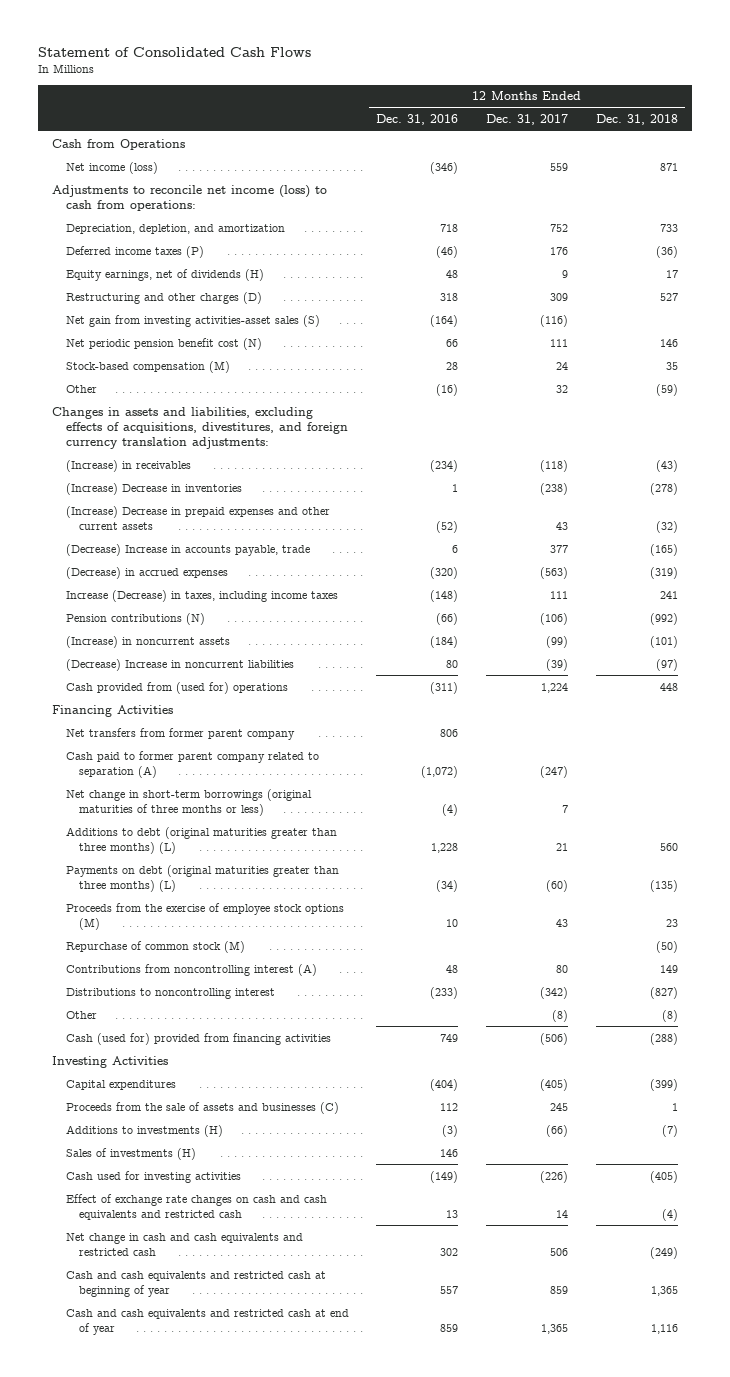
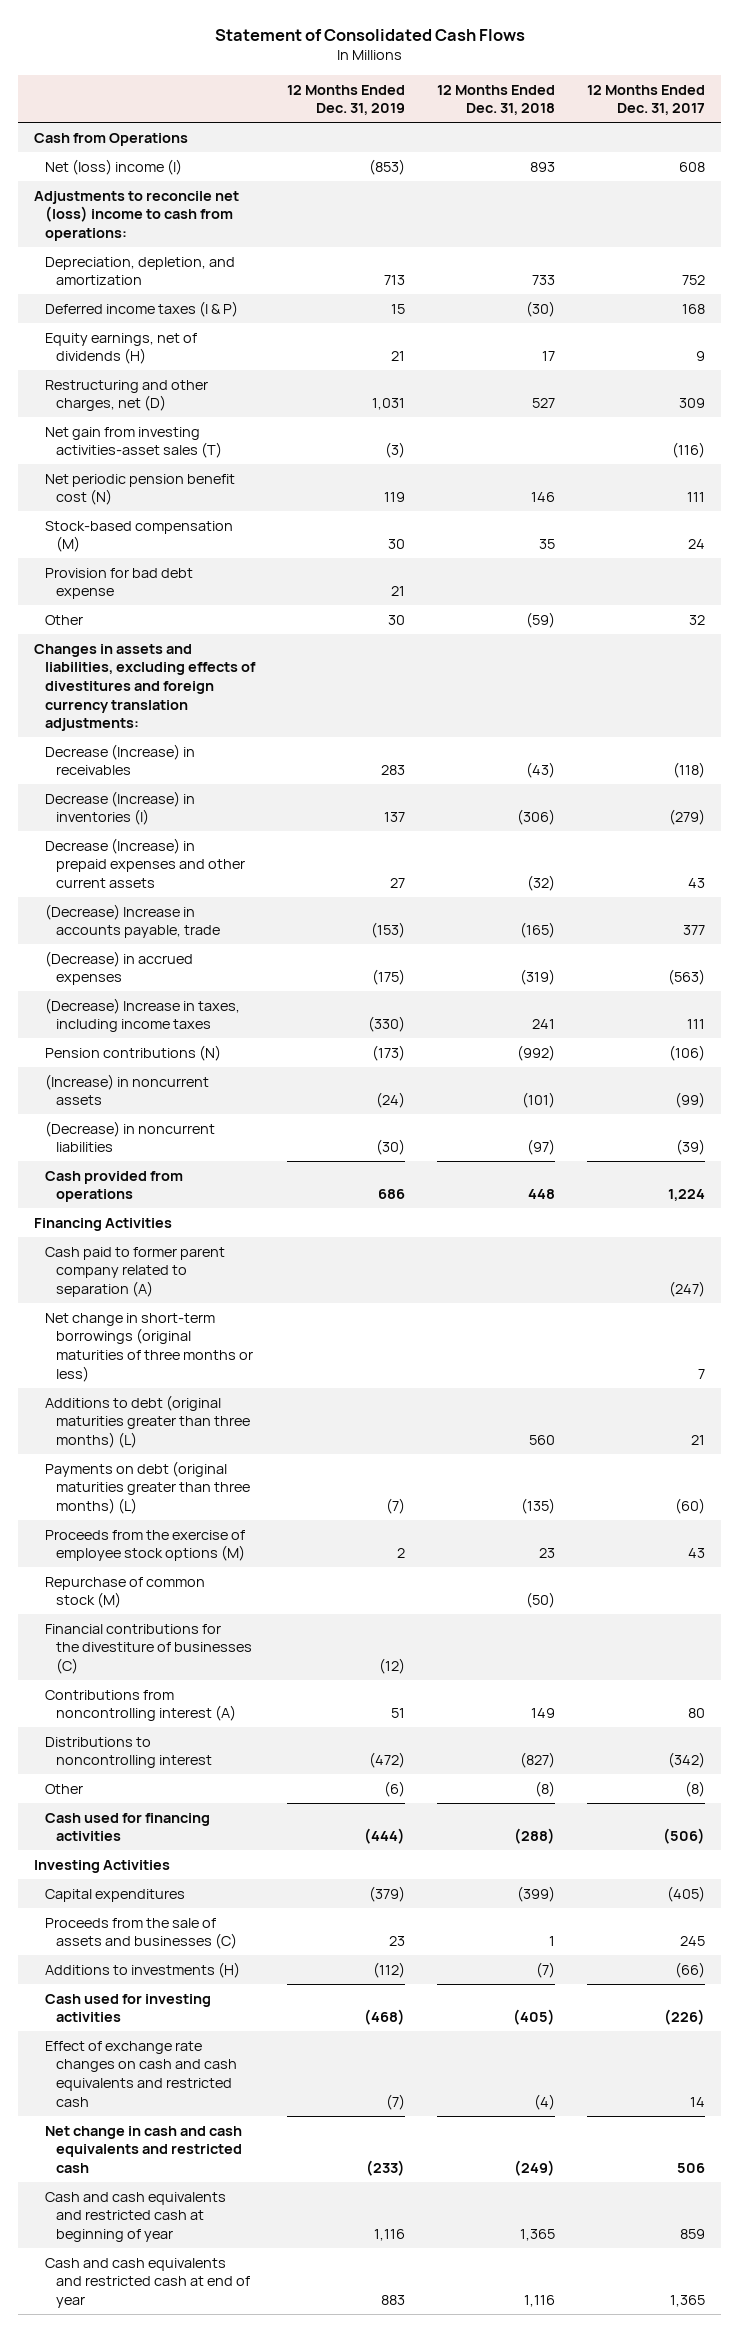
[376,114,459,126] Dec. 31, 2016 -> none
none -> [287,84,406,116] 12 Months Ended Dec. 31, 2019
[65,161,158,174] Net income (loss) -> [45,158,183,175] Net (loss) income (I)
[550,162,569,171] 559 -> [679,161,706,172] 608
[659,162,678,171] 871 -> [530,161,556,172] 893
[52,184,328,211] Adjustments to reconcile net income (loss) to cash from operations: -> [34,190,240,241] Adjustments to reconcile net (loss) income to cash from operations:
[65,245,204,258] Deferred income taxes (P) -> [45,300,239,317] Deferred income taxes (I & P)
[550,246,569,255] 176 -> [682,303,706,314] 168
[655,245,678,258] (36) -> [526,300,556,317] (30)
[65,291,262,304] Restructuring and other charges (D) -> [45,379,209,412] Restructuring and other charges, net (D)
[65,314,320,327] Net gain from investing activities-asset sales (S) -> [45,426,223,459] Net gain from investing activities-asset sales (T)
none -> [45,567,194,600] Provision for bad debt expense
[52,406,348,449] Changes in assets and liabilities, excluding effects of acquisitions, divestitures, and foreign currency translation adjustments: -> [34,643,257,732] Changes in assets and liabilities, excluding effects of divestitures and foreign currency translation adjustments:
[65,459,191,472] (Increase) in receivables -> [45,743,196,776] Decrease (Increase) in receivables
[65,482,242,495] (Increase) Decrease in inventories -> [45,790,196,826] Decrease (Increase) in inventories (I)
[540,482,569,495] (238) -> [669,809,706,826] (279)
[649,482,678,495] (278) -> [517,809,556,826] (306)
[65,505,330,530] (Increase) Decrease in prepaid expenses and other current assets -> [45,837,246,888] Decrease (Increase) in prepaid expenses and other current assets
[65,589,338,602] Increase (Decrease) in taxes, including income taxes -> [45,997,241,1033] (Decrease) Increase in taxes, including income taxes
[65,658,294,671] (Decrease) Increase in noncurrent liabilities -> [45,1120,216,1153] (Decrease) in noncurrent liabilities
[65,681,288,694] Cash provided from (used for) operations -> [45,1170,184,1203] Cash provided from operations
[65,727,295,740] Net transfers from former parent company -> none
none -> [45,1623,253,1674] Financial contributions for the divestiture of businesses (C)
[65,1032,331,1045] Cash (used for) provided from financing activities -> [45,1812,211,1842] Cash used for financing activities
[65,1147,196,1160] Sales of investments (H) -> none

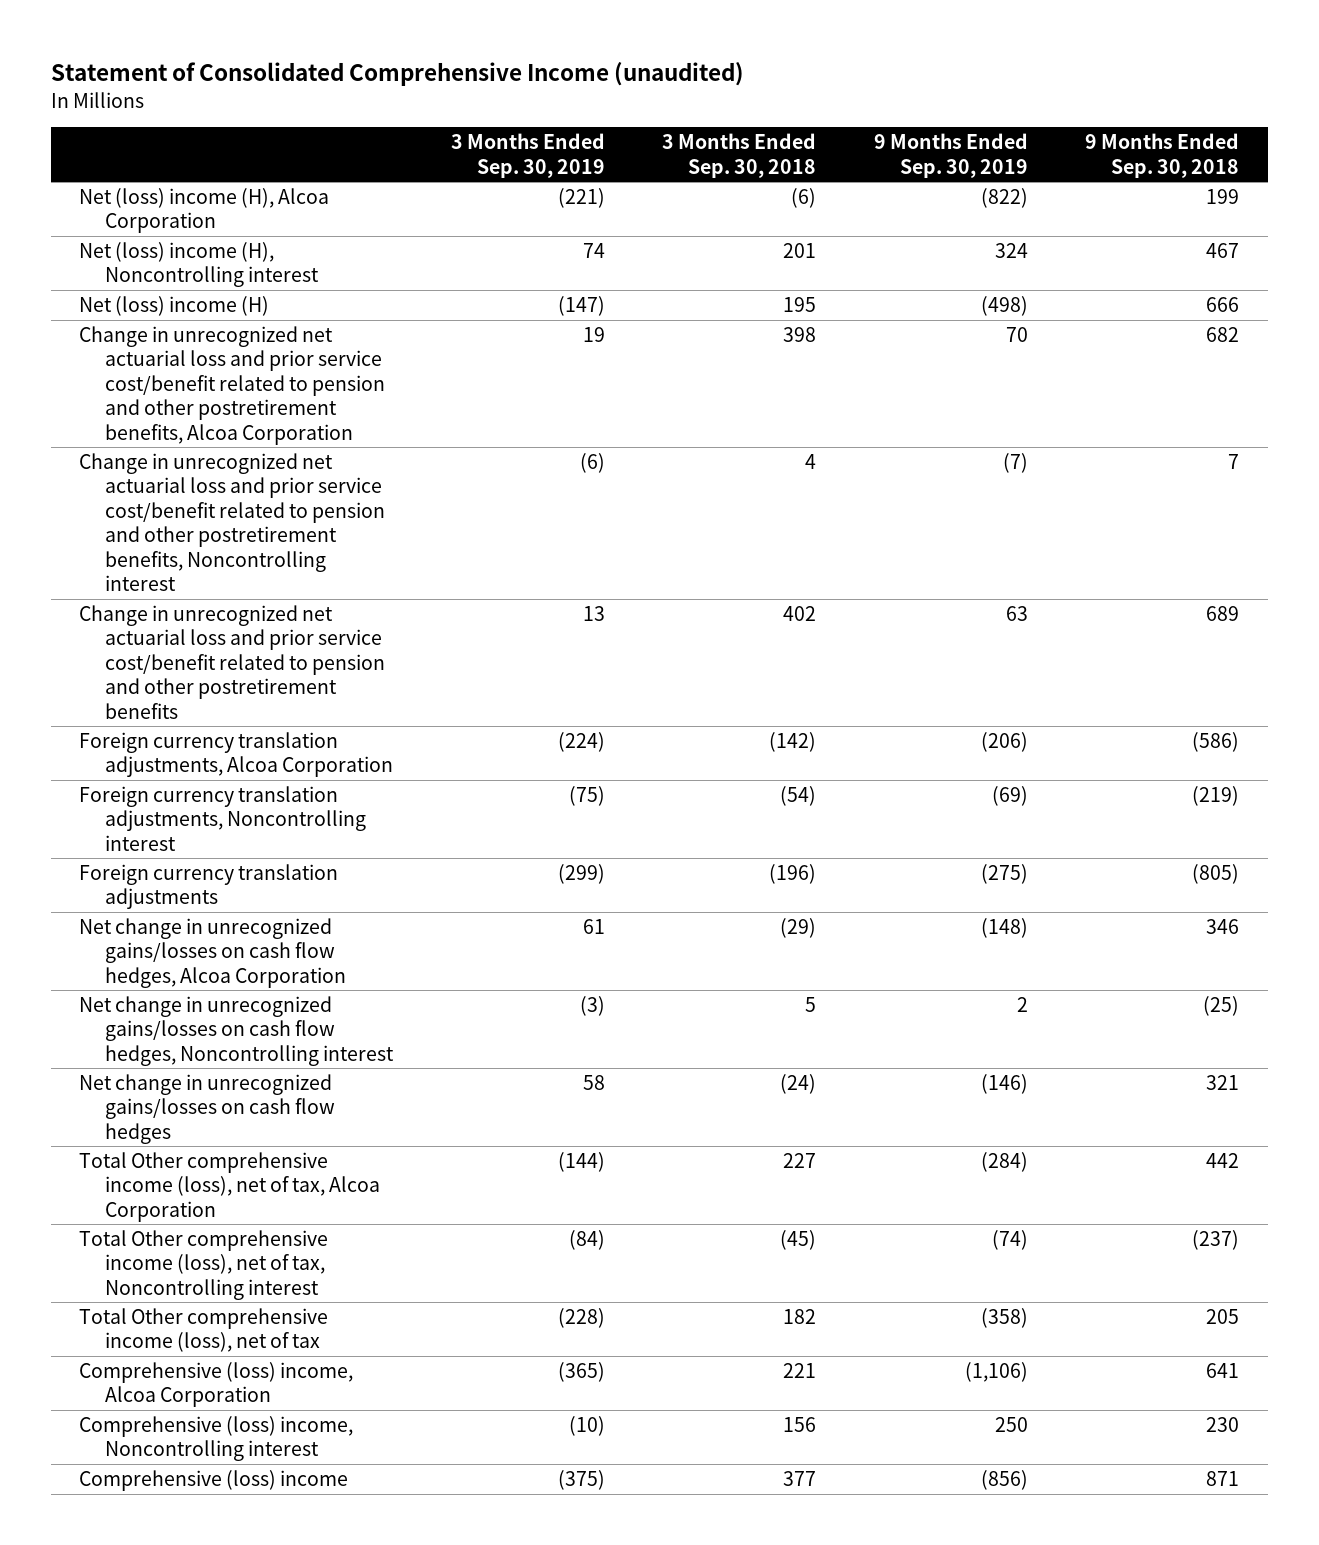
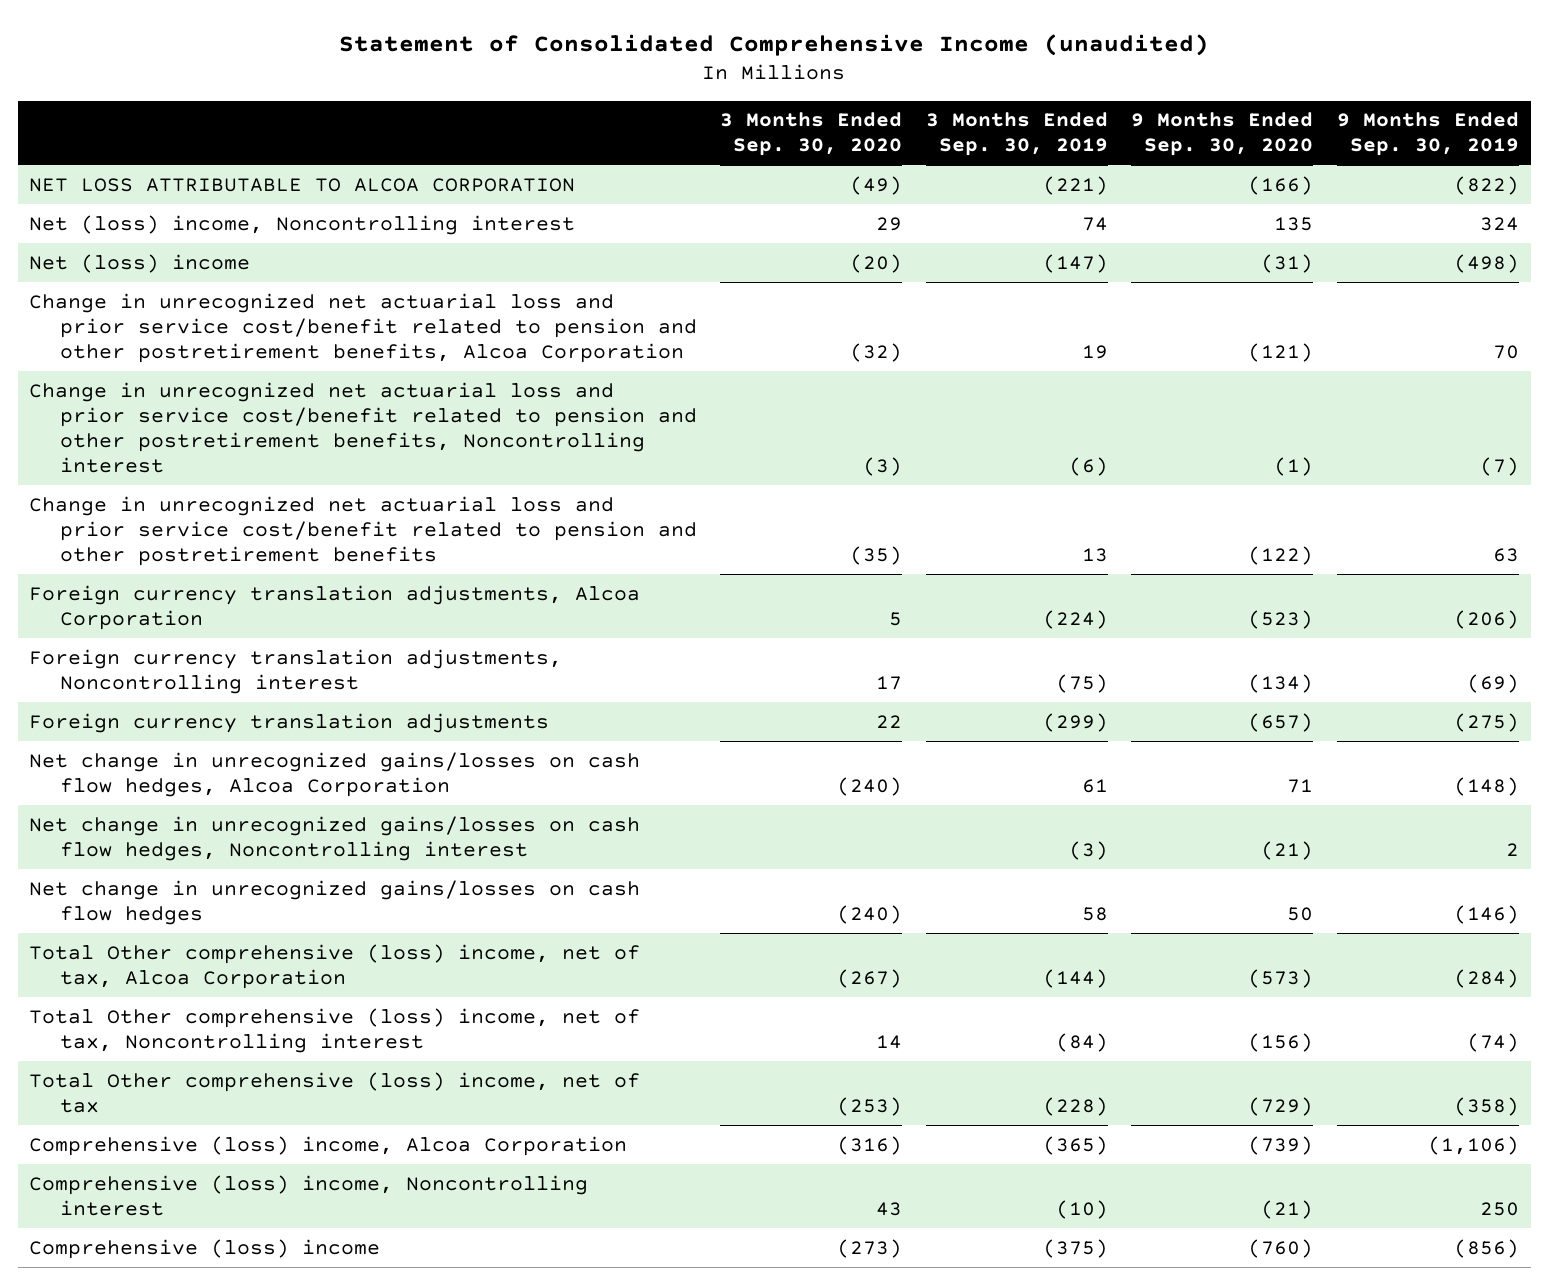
[662,133,817,178] 3 Months Ended Sep. 30, 2018 -> none
[1085,133,1240,178] 9 Months Ended Sep. 30, 2018 -> none
none -> [720,112,903,157] 3 Months Ended Sep. 30, 2020
none -> [1131,112,1314,157] 9 Months Ended Sep. 30, 2020
[79,187,330,234] Net (loss) income (H), Alcoa Corporation -> [29,177,576,192] NET LOSS ATTRIBUTABLE TO ALCOA CORPORATION
[79,241,319,288] Net (loss) income (H), Noncontrolling interest -> [29,214,576,235] Net (loss) income, Noncontrolling interest
[79,295,270,316] Net (loss) income (H) -> [29,253,251,273] Net (loss) income
[79,1151,380,1222] Total Other comprehensive income (loss), net of tax, Alcoa Corporation -> [29,943,641,989] Total Other comprehensive (loss) income, net of tax, Alcoa Corporation
[79,1229,329,1300] Total Other comprehensive income (loss), net of tax, Noncontrolling interest -> [29,1007,641,1053] Total Other comprehensive (loss) income, net of tax, Noncontrolling interest
[79,1307,329,1353] Total Other comprehensive income (loss), net of tax -> [29,1071,641,1113] Total Other comprehensive (loss) income, net of tax

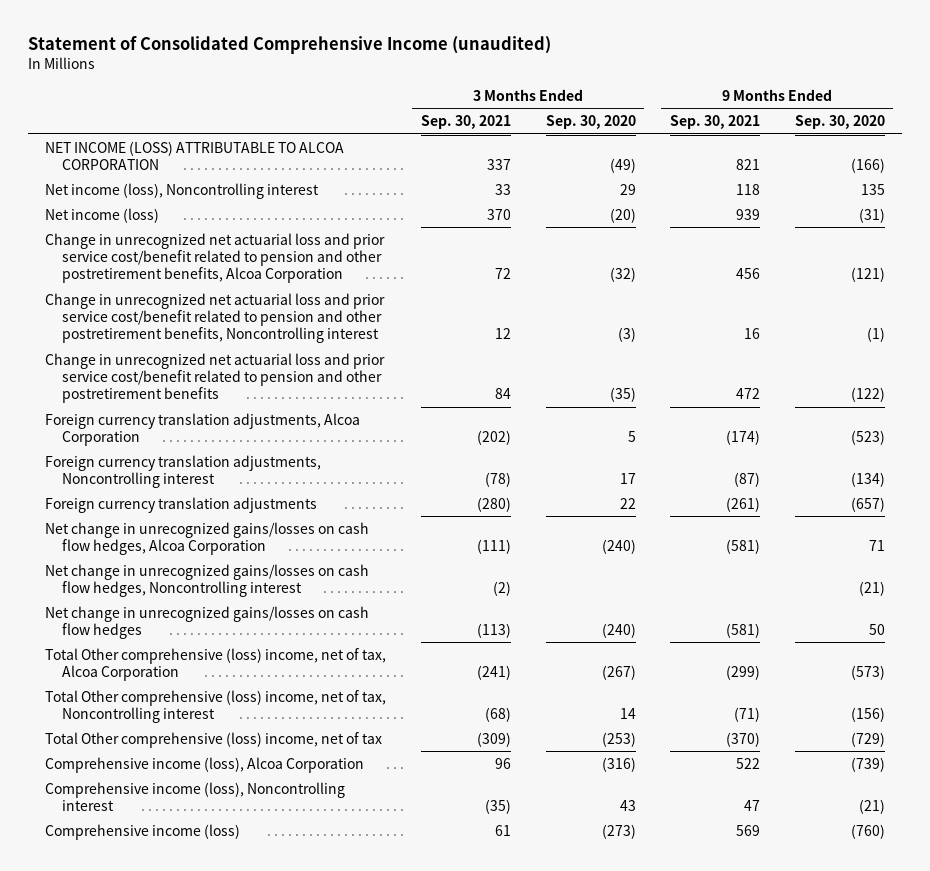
[925,112,1108,157] 3 Months Ended Sep. 30, 2019 -> none
[1336,112,1519,157] 9 Months Ended Sep. 30, 2019 -> none
none -> [421,115,512,130] Sep. 30, 2021
none -> [670,115,761,130] Sep. 30, 2021
[29,177,576,192] NET LOSS ATTRIBUTABLE TO ALCOA CORPORATION -> [45,140,345,171] NET INCOME (LOSS) ATTRIBUTABLE TO ALCOA CORPORATION
[29,214,576,235] Net (loss) income, Noncontrolling interest -> [45,182,320,199] Net income (loss), Noncontrolling interest
[29,253,251,273] Net (loss) income -> [45,207,160,223] Net income (loss)
[29,1135,628,1156] Comprehensive (loss) income, Alcoa Corporation -> [45,756,365,773] Comprehensive income (loss), Alcoa Corporation
[29,1174,589,1216] Comprehensive (loss) income, Noncontrolling interest -> [45,781,346,812] Comprehensive income (loss), Noncontrolling interest
[29,1238,381,1259] Comprehensive (loss) income -> [45,823,241,840] Comprehensive income (loss)

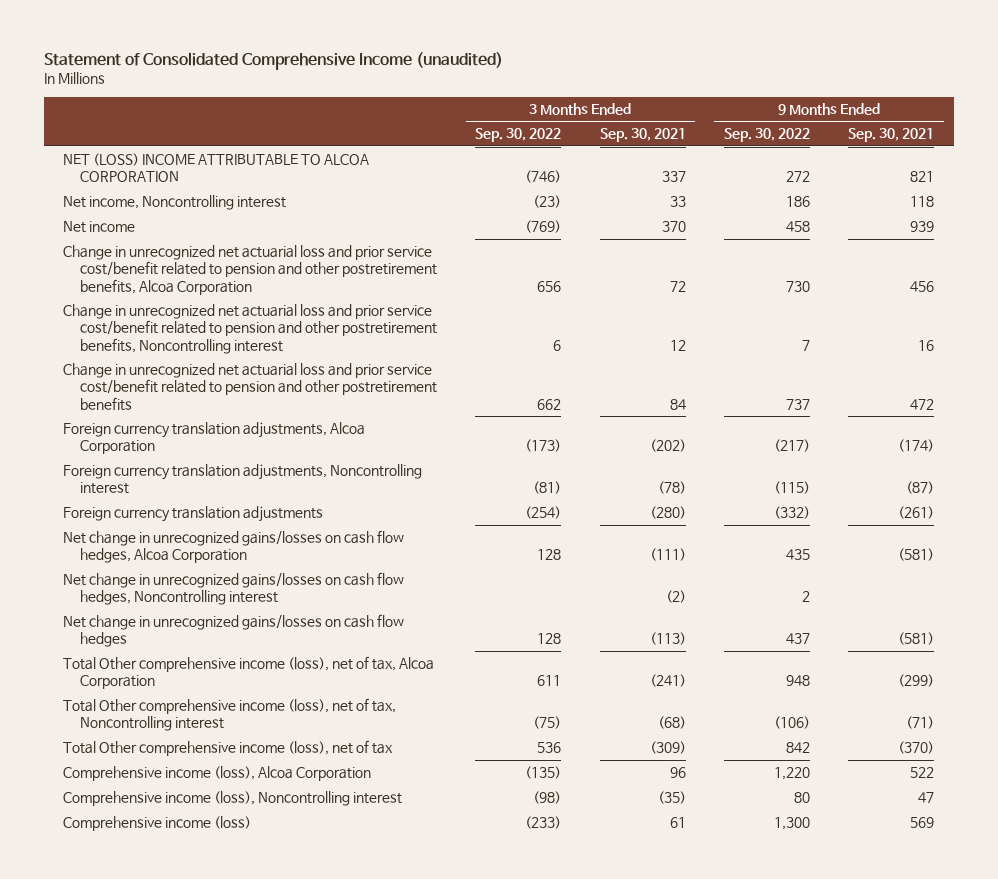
[545,115,636,130] Sep. 30, 2020 -> none
[794,115,885,130] Sep. 30, 2020 -> none
none -> [475,128,562,143] Sep. 30, 2022
none -> [724,128,811,143] Sep. 30, 2022
[45,140,345,171] NET INCOME (LOSS) ATTRIBUTABLE TO ALCOA CORPORATION -> [63,153,370,183] NET (LOSS) INCOME ATTRIBUTABLE TO ALCOA CORPORATION
[45,182,320,199] Net income (loss), Noncontrolling interest -> [63,195,287,211] Net income, Noncontrolling interest
[45,207,160,223] Net income (loss) -> [63,221,136,234] Net income
[45,647,387,682] Total Other comprehensive (loss) income, net of tax, Alcoa Corporation -> [63,656,435,690] Total Other comprehensive income (loss), net of tax, Alcoa Corporation
[45,689,387,724] Total Other comprehensive (loss) income, net of tax, Noncontrolling interest -> [63,698,397,732] Total Other comprehensive income (loss), net of tax, Noncontrolling interest
[45,731,383,748] Total Other comprehensive (loss) income, net of tax -> [63,740,394,757] Total Other comprehensive income (loss), net of tax

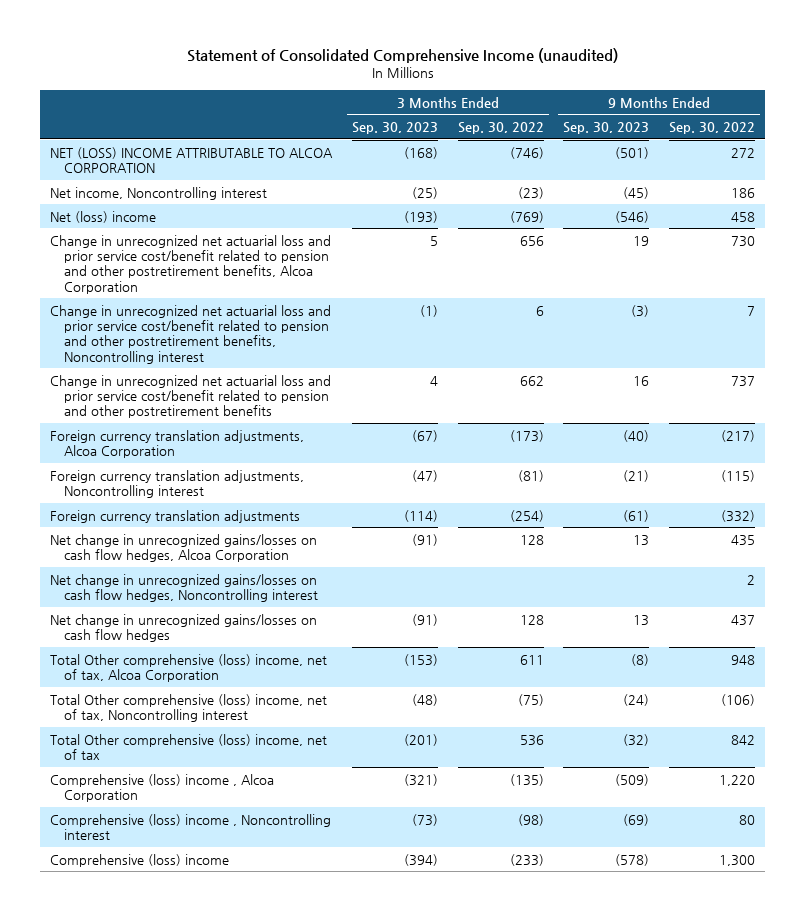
[599,128,686,143] Sep. 30, 2021 -> none
[848,128,935,143] Sep. 30, 2021 -> none
none -> [351,122,438,135] Sep. 30, 2023
none -> [563,122,650,135] Sep. 30, 2023
[63,221,136,234] Net income -> [49,210,156,223] Net (loss) income
[63,656,435,690] Total Other comprehensive income (loss), net of tax, Alcoa Corporation -> [49,653,327,682] Total Other comprehensive (loss) income, net of tax, Alcoa Corporation
[63,698,397,732] Total Other comprehensive income (loss), net of tax, Noncontrolling interest -> [49,693,327,722] Total Other comprehensive (loss) income, net of tax, Noncontrolling interest
[63,740,394,757] Total Other comprehensive income (loss), net of tax -> [49,733,327,760] Total Other comprehensive (loss) income, net of tax
[63,766,372,782] Comprehensive income (loss), Alcoa Corporation -> [49,773,274,802] Comprehensive (loss) income , Alcoa Corporation
[63,791,403,807] Comprehensive income (loss), Noncontrolling interest -> [49,813,331,840] Comprehensive (loss) income , Noncontrolling interest
[63,816,252,832] Comprehensive income (loss) -> [49,853,229,867] Comprehensive (loss) income

